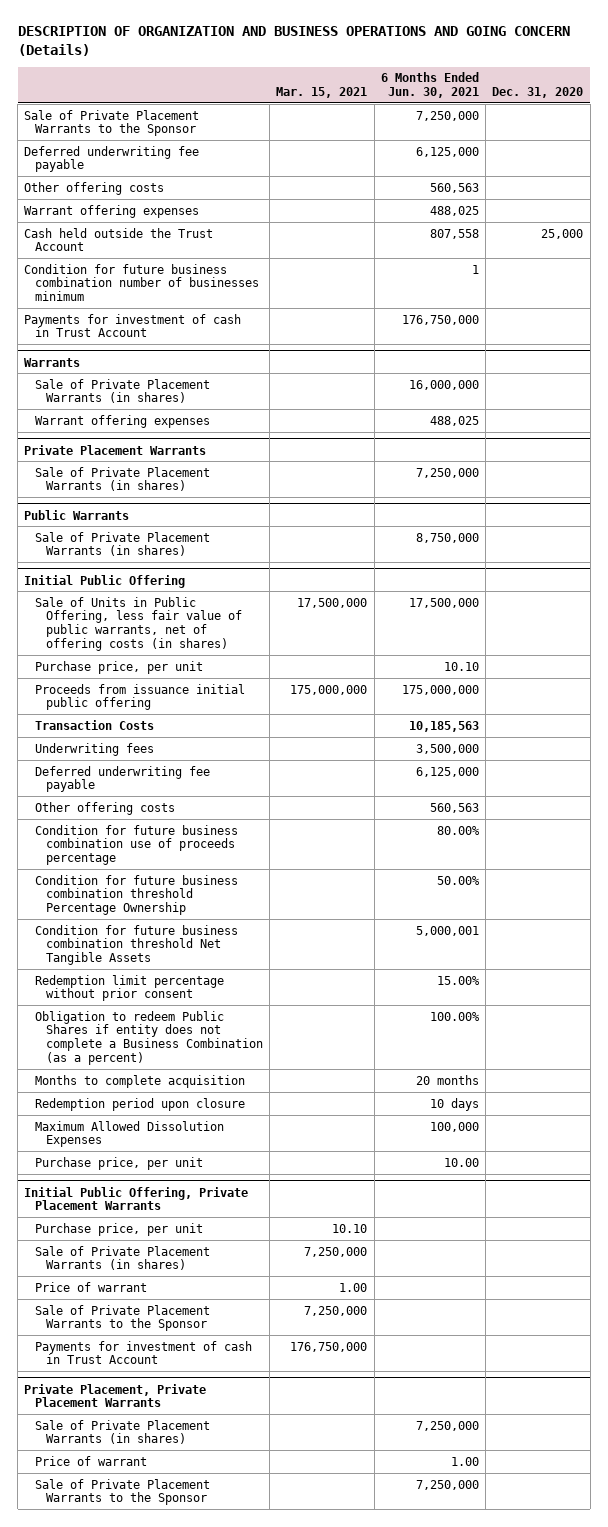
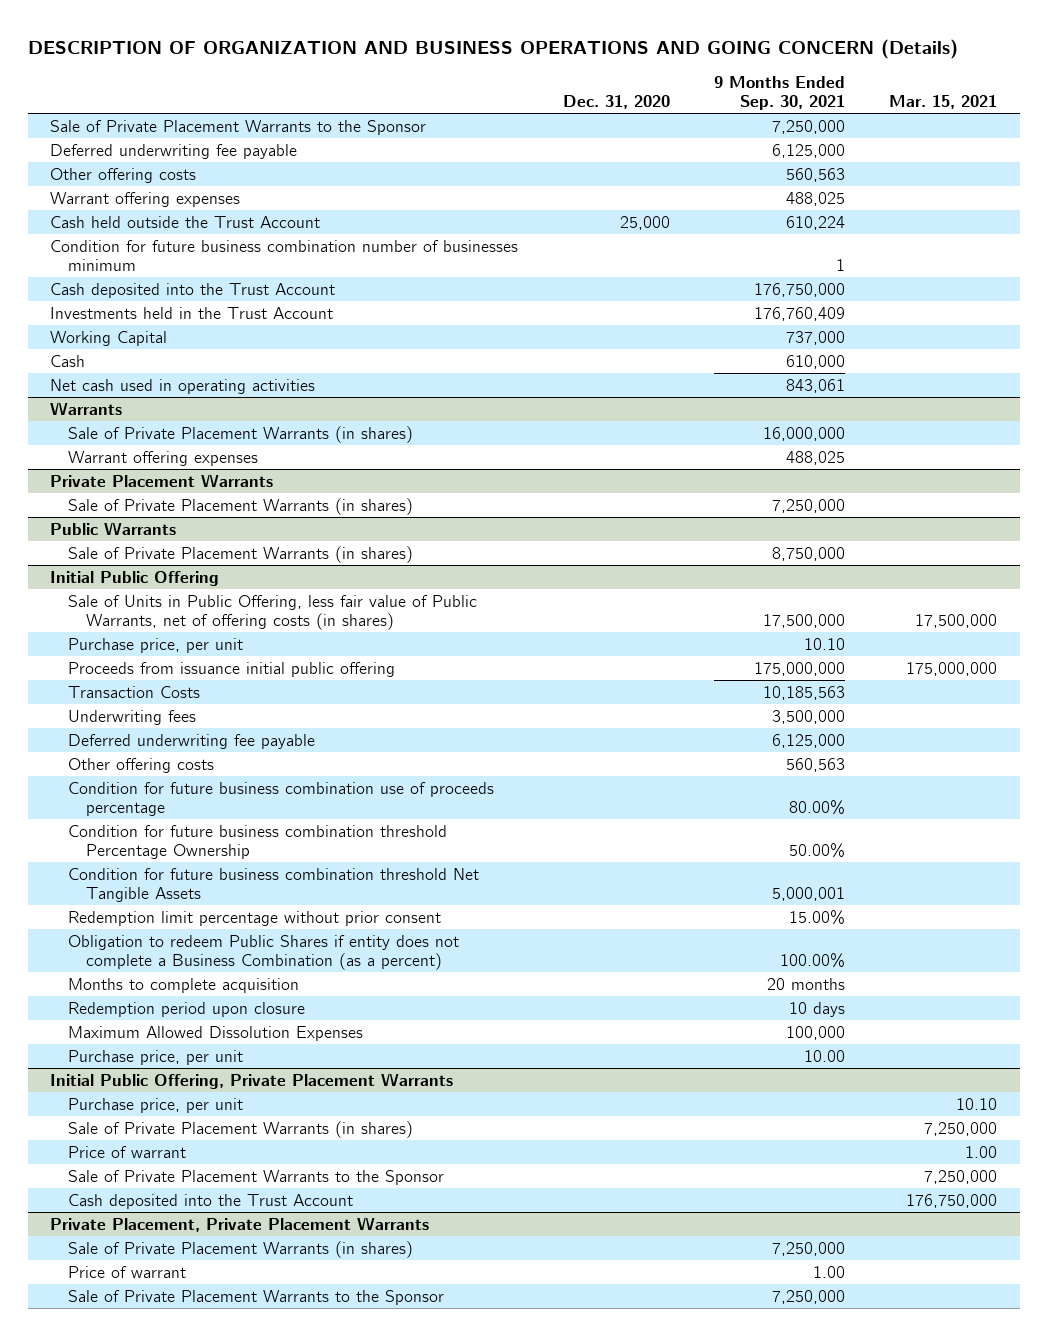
[380,72,479,98] 6 Months Ended Jun. 30, 2021 -> none
none -> [714,75,846,110] 9 Months Ended Sep. 30, 2021
[24,313,242,338] Payments for investment of cash in Trust Account -> [50,282,336,298] Cash deposited into the Trust Account
none -> [50,306,334,319] Investments held in the Trust Account
none -> [50,330,168,346] Working Capital
none -> [50,354,86,367] Cash
none -> [50,378,316,394] Net cash used in operating activities
[35,596,242,651] Sale of Units in Public Offering, less fair value of public warrants, net of offering costs (in shares) -> [68,594,478,630] Sale of Units in Public Offering, less fair value of Public Warrants, net of offering costs (in shares)
[35,1340,253,1365] Payments for investment of cash in Trust Account -> [68,1193,354,1209] Cash deposited into the Trust Account

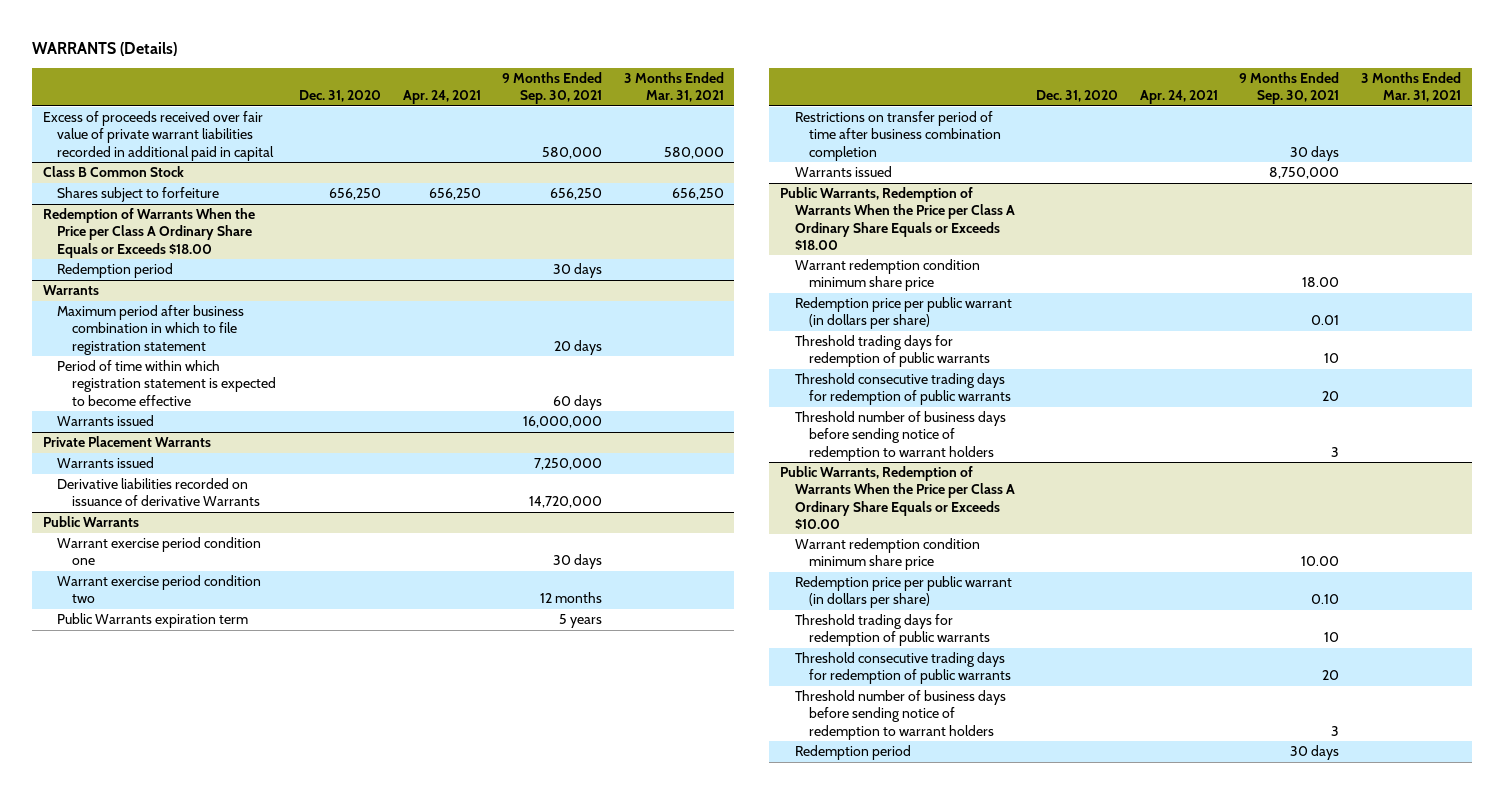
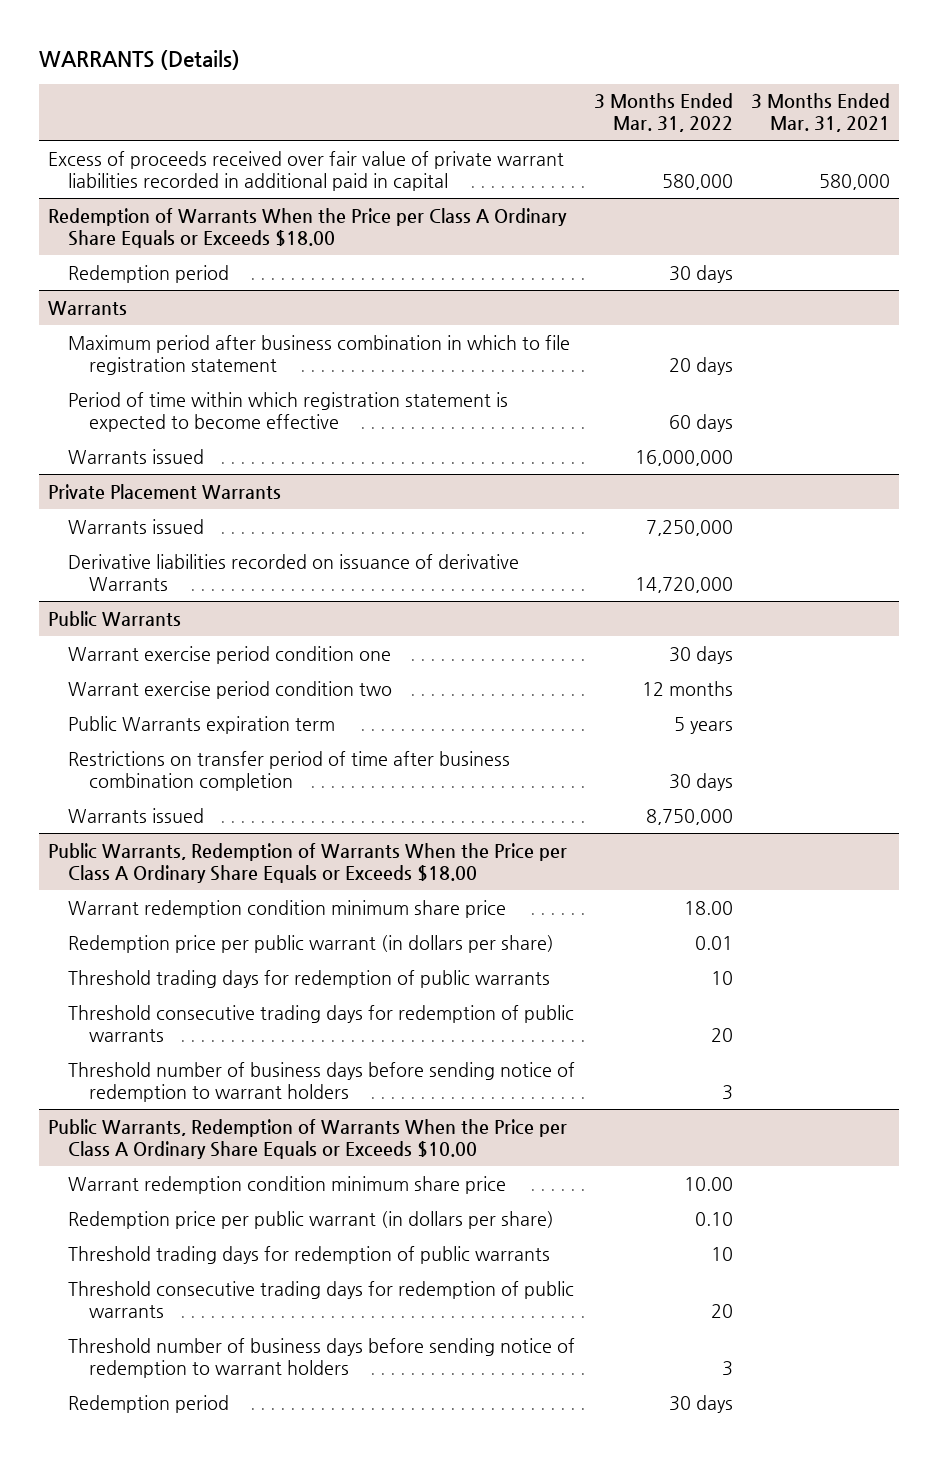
[298,90,381,103] Dec. 31, 2020 -> none
[402,90,481,105] Apr. 24, 2021 -> none
[502,72,603,105] 9 Months Ended Sep. 30, 2021 -> none
none -> [593,93,733,133] 3 Months Ended Mar. 31, 2022
[42,166,184,178] Class B Common Stock -> none
[57,187,220,203] Shares subject to forfeiture -> none

